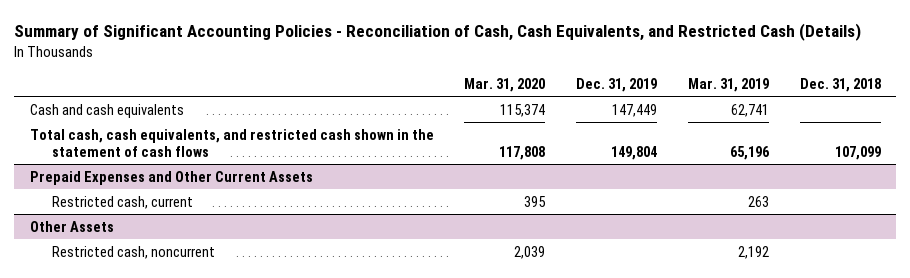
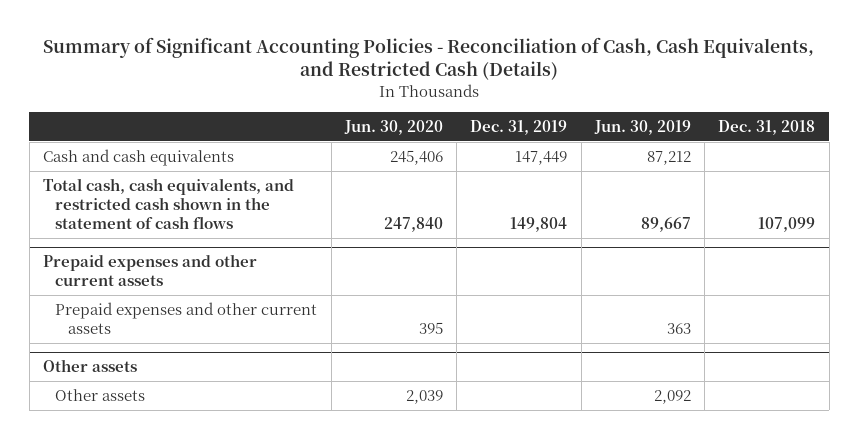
[464,77,546,92] Mar. 31, 2020 -> none
[687,77,769,92] Mar. 31, 2019 -> none
none -> [343,120,443,136] Jun. 30, 2020
none -> [593,120,691,136] Jun. 30, 2019
[29,170,313,185] Prepaid Expenses and Other Current Assets -> [43,254,258,287] Prepaid expenses and other current assets
[52,195,194,209] Restricted cash, current -> [55,301,318,334] Prepaid expenses and other current assets
[29,220,114,232] Other Assets -> [43,359,138,373] Other assets
[52,245,216,259] Restricted cash, noncurrent -> [55,388,146,401] Other assets

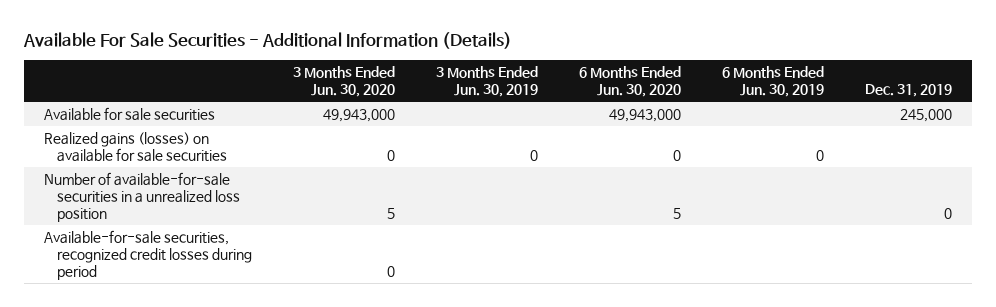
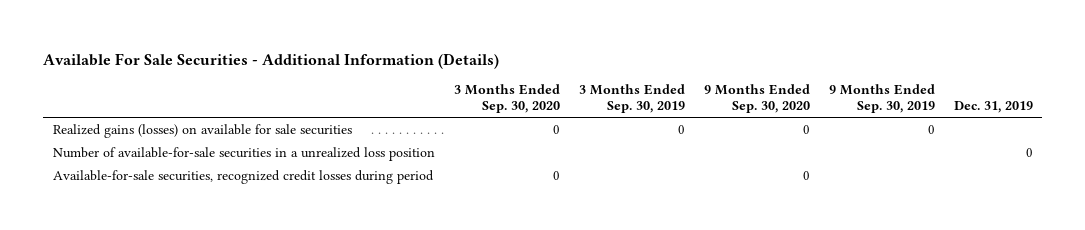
[292,66,395,98] 3 Months Ended Jun. 30, 2020 -> none
[435,66,538,98] 3 Months Ended Jun. 30, 2019 -> none
[578,66,681,98] 6 Months Ended Jun. 30, 2020 -> none
[721,66,824,98] 6 Months Ended Jun. 30, 2019 -> none
none -> [453,84,560,114] 3 Months Ended Sep. 30, 2020
none -> [578,84,685,114] 3 Months Ended Sep. 30, 2019
none -> [703,84,810,114] 9 Months Ended Sep. 30, 2020
none -> [828,84,935,114] 9 Months Ended Sep. 30, 2019
[44,107,216,122] Available for sale securities -> none

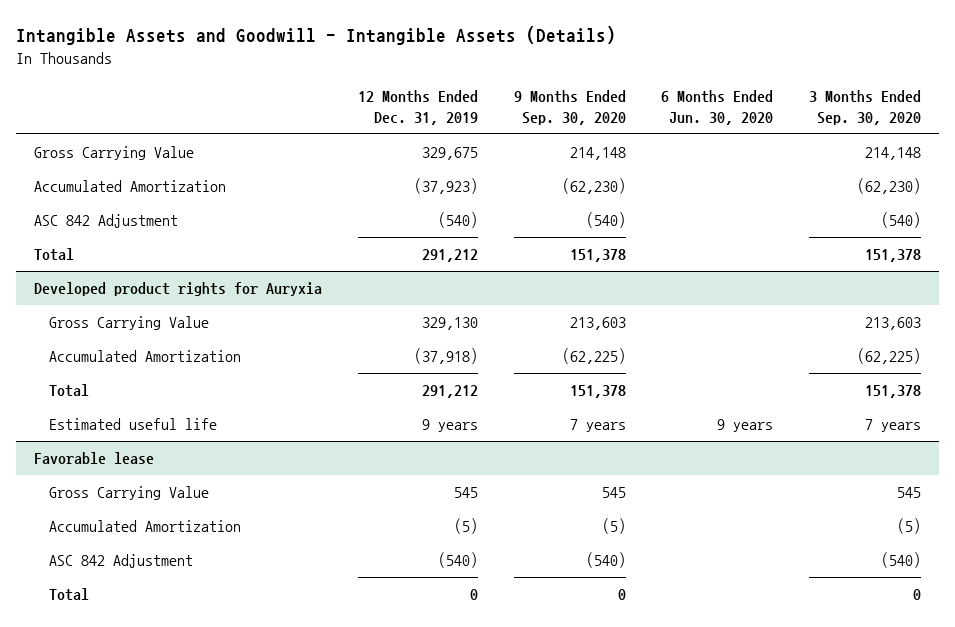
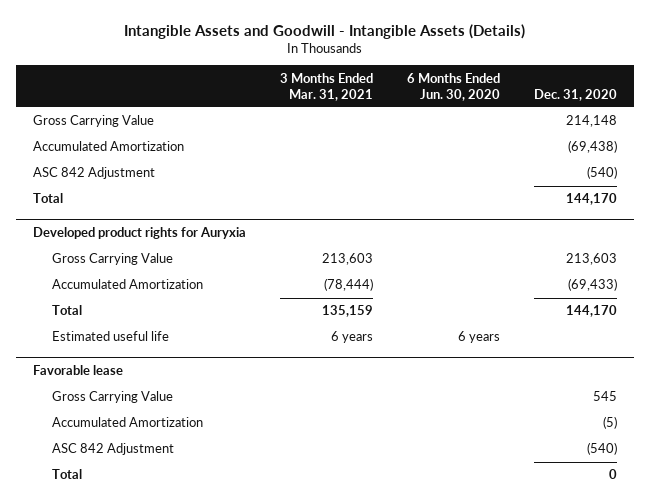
[357,90,478,126] 12 Months Ended Dec. 31, 2019 -> none
[513,90,626,126] 9 Months Ended Sep. 30, 2020 -> none
[809,90,922,126] 3 Months Ended Sep. 30, 2020 -> none
none -> [279,72,373,101] 3 Months Ended Mar. 31, 2021
none -> [533,88,617,101] Dec. 31, 2020
[717,418,774,432] 9 years -> [457,331,500,344] 6 years

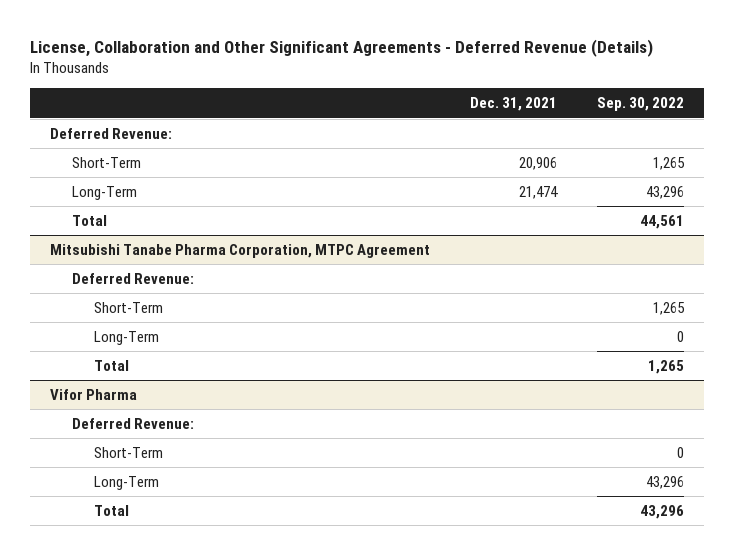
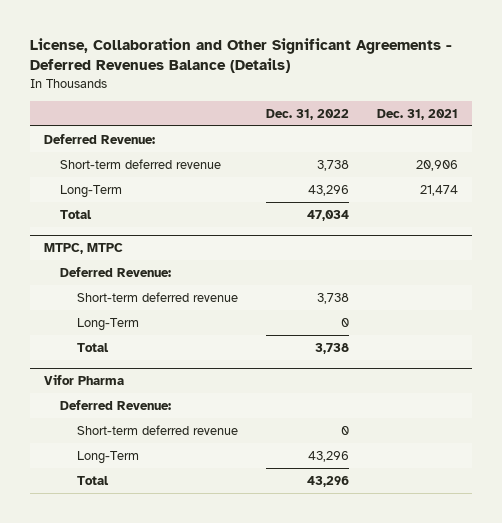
[29,39,653,58] License, Collaboration and Other Significant Agreements - Deferred Revenue (Details) -> [29,37,452,74] License, Collaboration and Other Significant Agreements - Deferred Revenues Balance (Details)
[597,97,685,112] Sep. 30, 2022 -> none
none -> [265,109,349,121] Dec. 31, 2022
[71,157,141,169] Short-Term -> [60,158,222,169] Short-term deferred revenue
[49,244,430,259] Mitsubishi Tanabe Pharma Corporation, MTPC Agreement -> [43,242,123,254] MTPC, MTPC
[93,302,163,314] Short-Term -> [76,291,238,302] Short-term deferred revenue
[93,447,163,459] Short-Term -> [76,424,238,435] Short-term deferred revenue

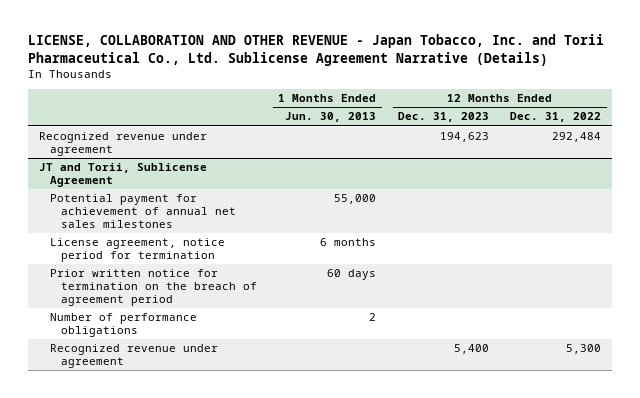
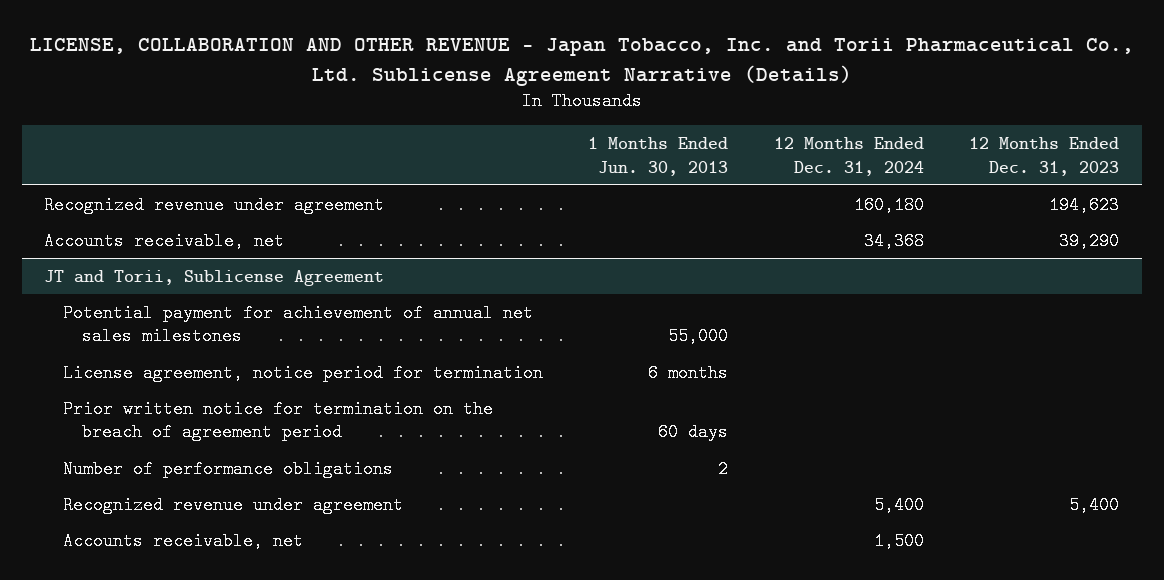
[510,112,602,123] Dec. 31, 2022 -> none
none -> [773,137,924,176] 12 Months Ended Dec. 31, 2024
none -> [44,231,285,250] Accounts receivable, net
none -> [63,531,304,550] Accounts receivable, net

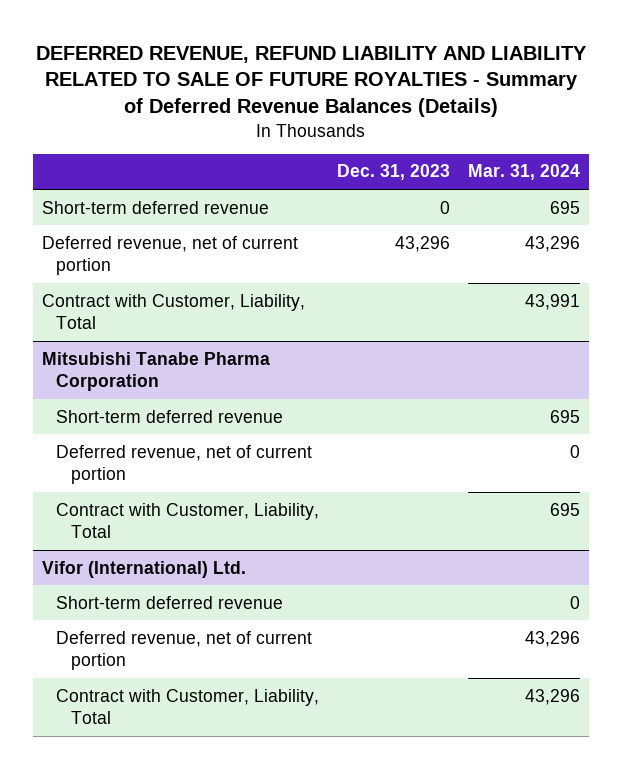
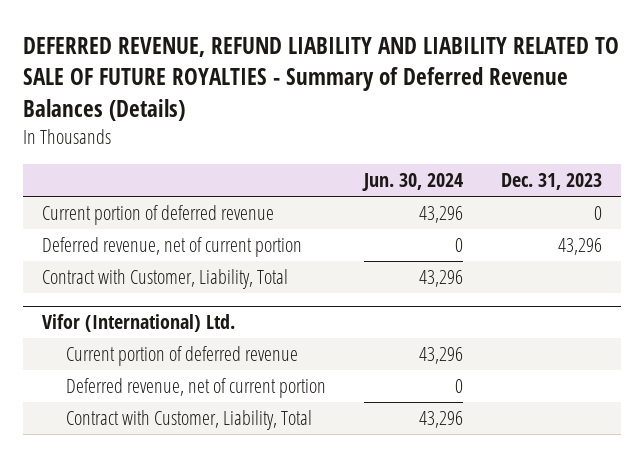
[468,164,581,181] Mar. 31, 2024 -> none
none -> [361,173,463,192] Jun. 30, 2024
[41,200,269,214] Short-term deferred revenue -> [41,205,274,226] Current portion of deferred revenue
[41,351,270,391] Mitsubishi Tanabe Pharma Corporation -> none
[56,409,284,423] Short-term deferred revenue -> none
[56,444,313,484] Deferred revenue, net of current portion -> none
[56,502,320,538] Contract with Customer, Liability, Total -> none
[56,595,284,609] Short-term deferred revenue -> [65,346,298,367] Current portion of deferred revenue

